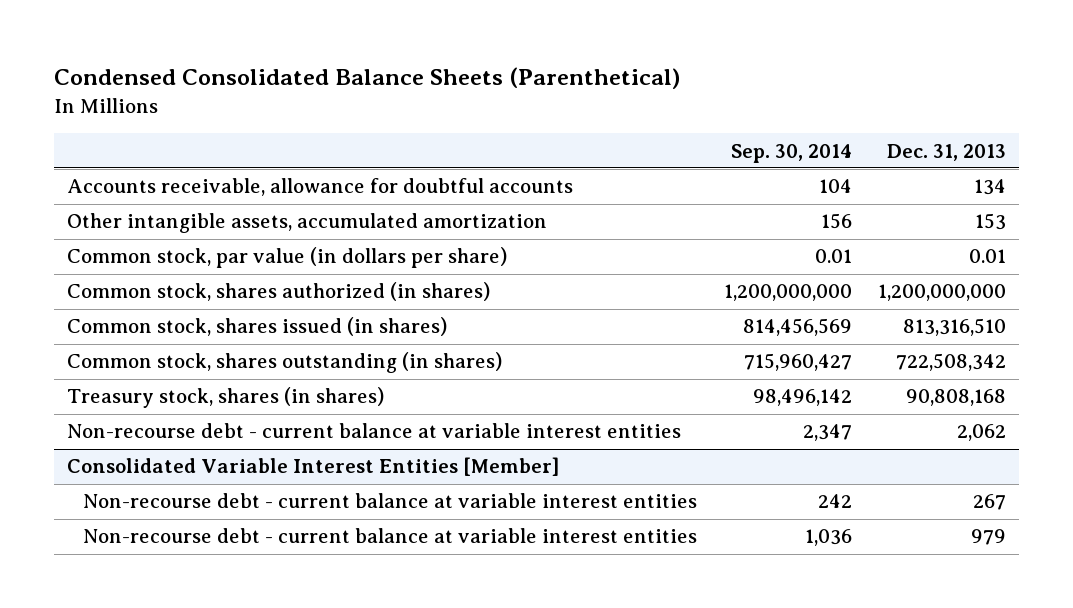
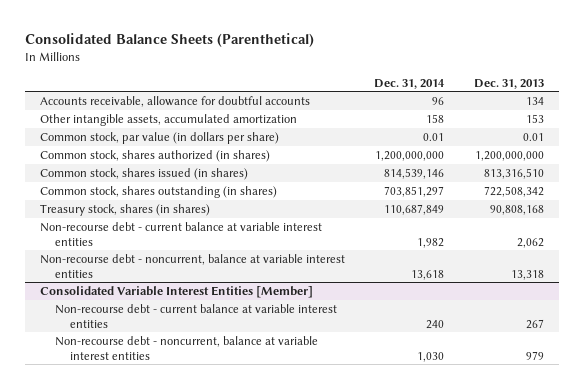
[53,67,680,90] Condensed Consolidated Balance Sheets (Parenthetical) -> [24,33,314,48] Consolidated Balance Sheets (Parenthetical)
[730,143,852,163] Sep. 30, 2014 -> none
none -> [374,78,446,89] Dec. 31, 2014
none -> [39,254,345,278] Non-recourse debt - noncurrent, balance at variable interest entities
[83,528,698,544] Non-recourse debt - current balance at variable interest entities -> [54,336,318,360] Non-recourse debt - noncurrent, balance at variable interest entities

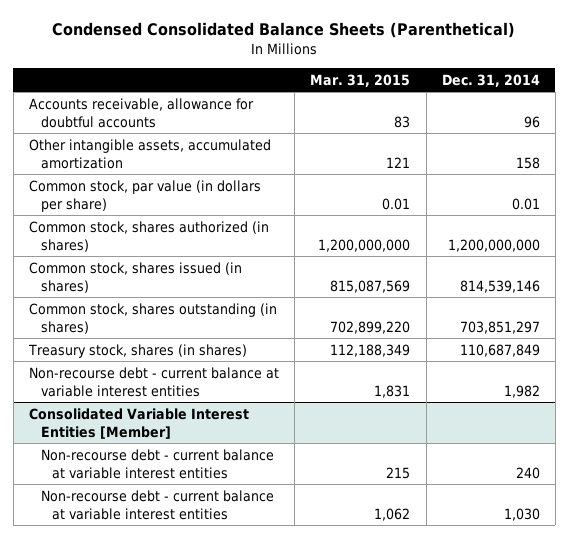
[24,33,314,48] Consolidated Balance Sheets (Parenthetical) -> [52,22,516,39] Condensed Consolidated Balance Sheets (Parenthetical)
[474,78,545,89] Dec. 31, 2013 -> none
none -> [310,73,411,87] Mar. 31, 2015
[39,254,345,278] Non-recourse debt - noncurrent, balance at variable interest entities -> none
[54,336,318,360] Non-recourse debt - noncurrent, balance at variable interest entities -> [40,489,274,520] Non-recourse debt - current balance at variable interest entities

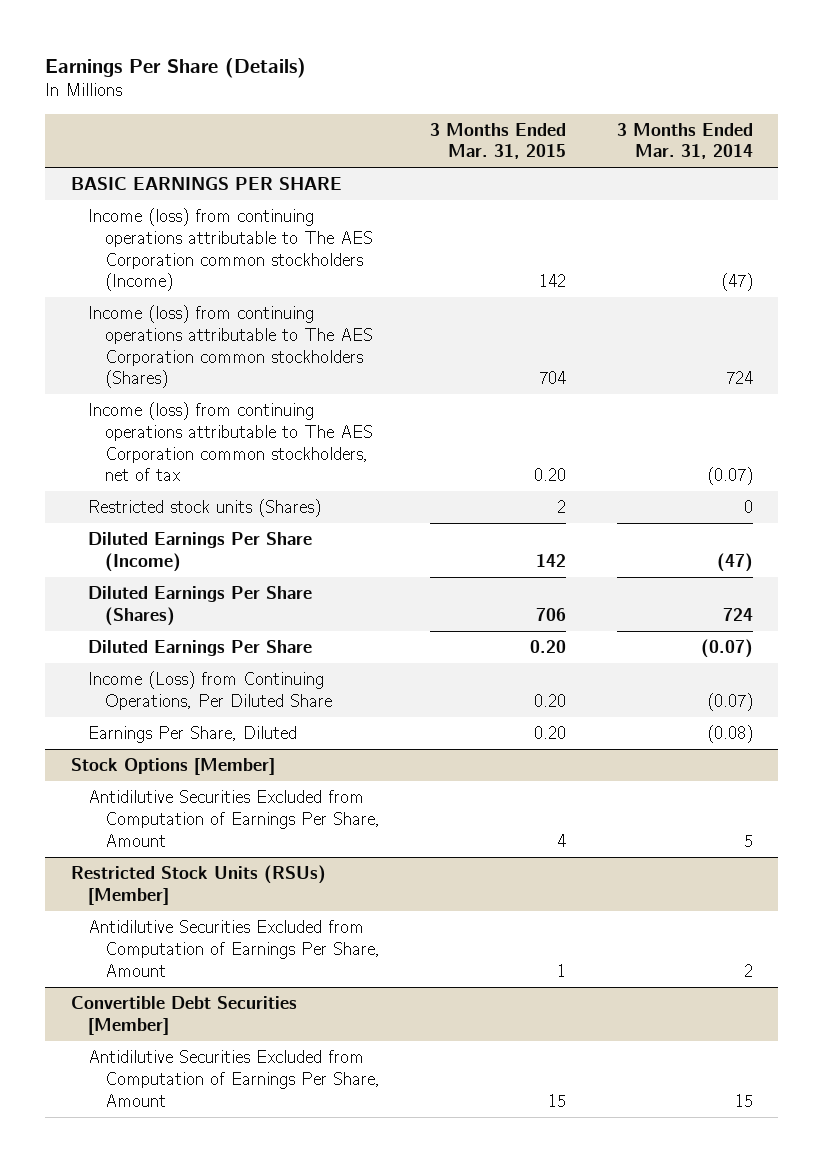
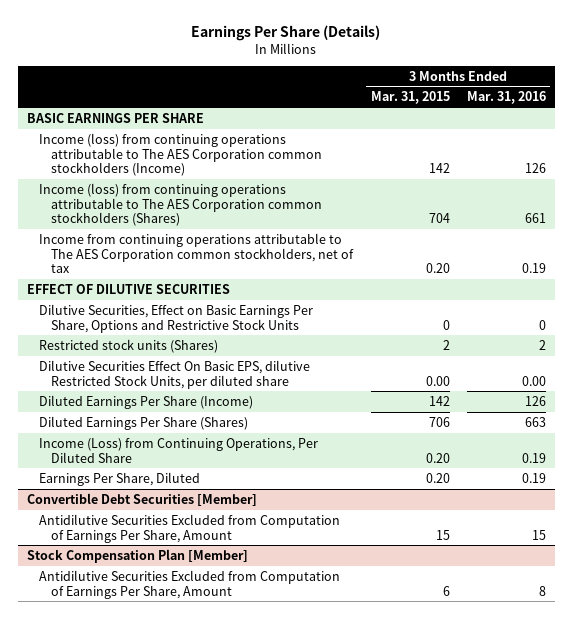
[616,122,753,160] 3 Months Ended Mar. 31, 2014 -> none
none -> [467,91,547,105] Mar. 31, 2016
[87,402,374,482] Income (loss) from continuing operations attributable to The AES Corporation common stockholders, net of tax -> [38,232,355,274] Income from continuing operations attributable to The AES Corporation common stockholders, net of tax
none -> [26,283,230,294] EFFECT OF DILUTIVE SECURITIES
none -> [38,303,313,333] Dilutive Securities, Effect on Basic Earnings Per Share, Options and Restrictive Stock Units
none -> [38,359,310,389] Dilutive Securities Effect On Basic EPS, dilutive Restricted Stock Units, per diluted share
[87,640,312,657] Diluted Earnings Per Share -> none
[70,758,275,776] Stock Options [Member] -> none
[87,790,381,847] Antidilutive Securities Excluded from Computation of Earnings Per Share, Amount -> none
[70,865,326,905] Restricted Stock Units (RSUs) [Member] -> none
[87,920,381,977] Antidilutive Securities Excluded from Computation of Earnings Per Share, Amount -> none
none -> [26,548,248,563] Stock Compensation Plan [Member]
none -> [38,569,340,599] Antidilutive Securities Excluded from Computation of Earnings Per Share, Amount

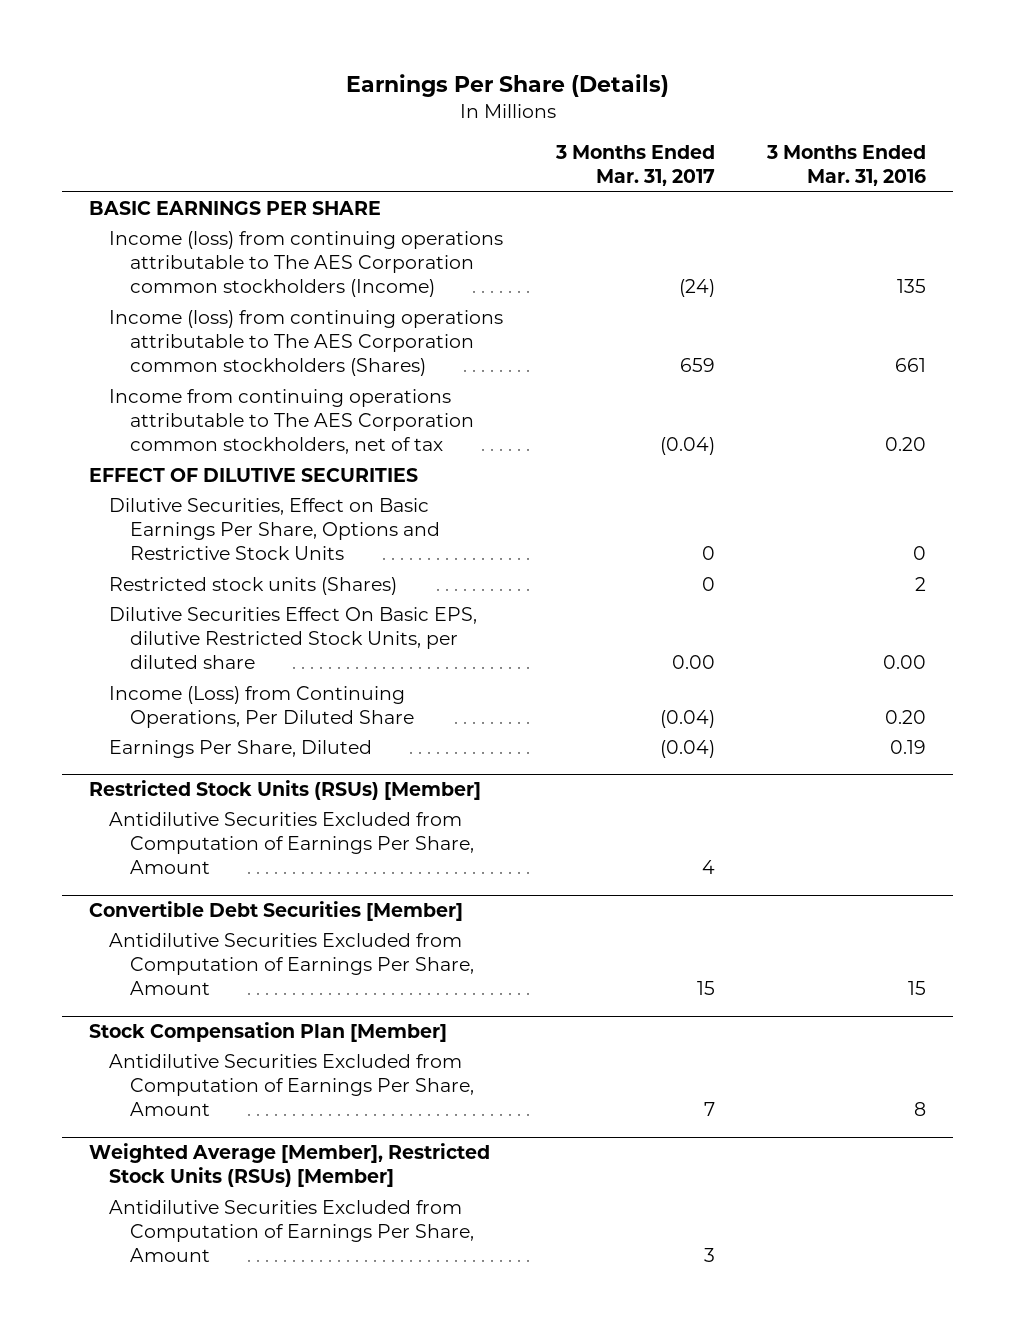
[370,91,450,105] Mar. 31, 2015 -> none
none -> [554,144,715,187] 3 Months Ended Mar. 31, 2017
[525,163,547,174] 126 -> [897,279,927,294] 135
[522,263,547,274] 0.19 -> [885,437,927,452] 0.20
[38,394,253,409] Diluted Earnings Per Share (Income) -> none
[38,415,248,430] Diluted Earnings Per Share (Shares) -> none
[522,452,547,463] 0.19 -> [885,710,927,725] 0.20
none -> [88,779,481,800] Restricted Stock Units (RSUs) [Member]
none -> [109,811,475,875] Antidilutive Securities Excluded from Computation of Earnings Per Share, Amount
none -> [88,1142,490,1188] Weighted Average [Member], Restricted Stock Units (RSUs) [Member]
none -> [109,1199,475,1263] Antidilutive Securities Excluded from Computation of Earnings Per Share, Amount

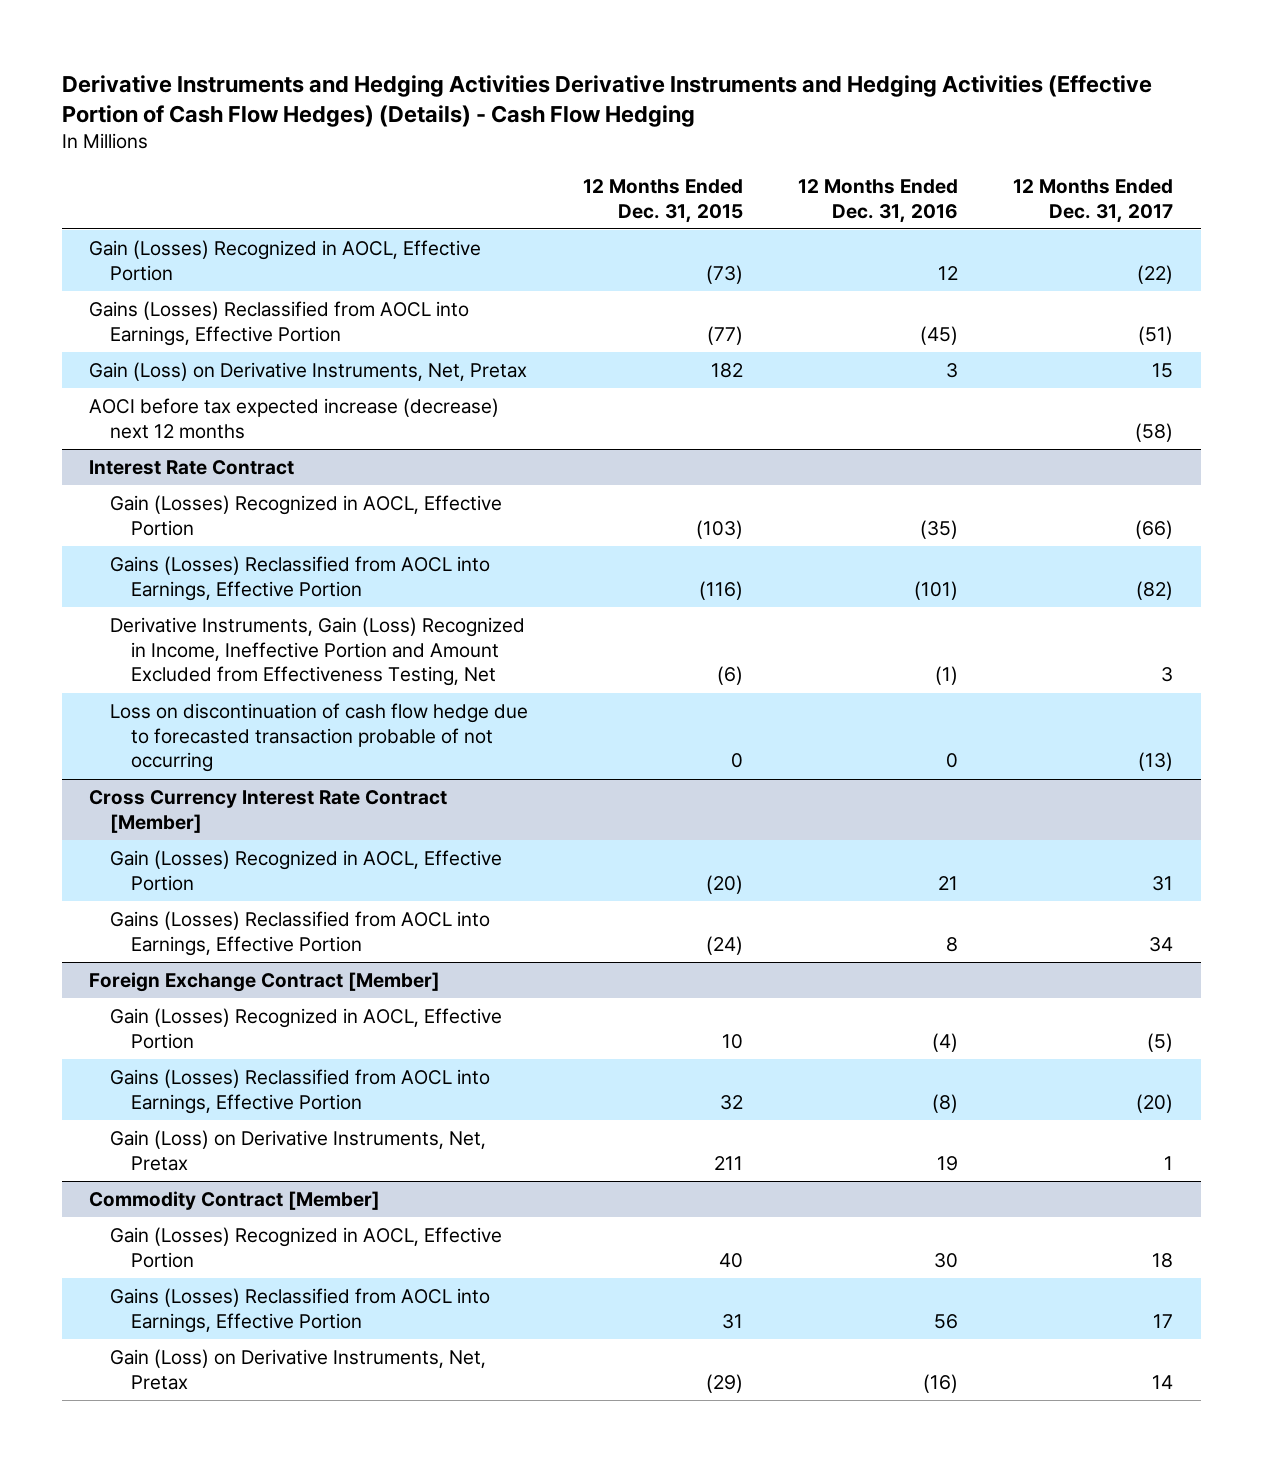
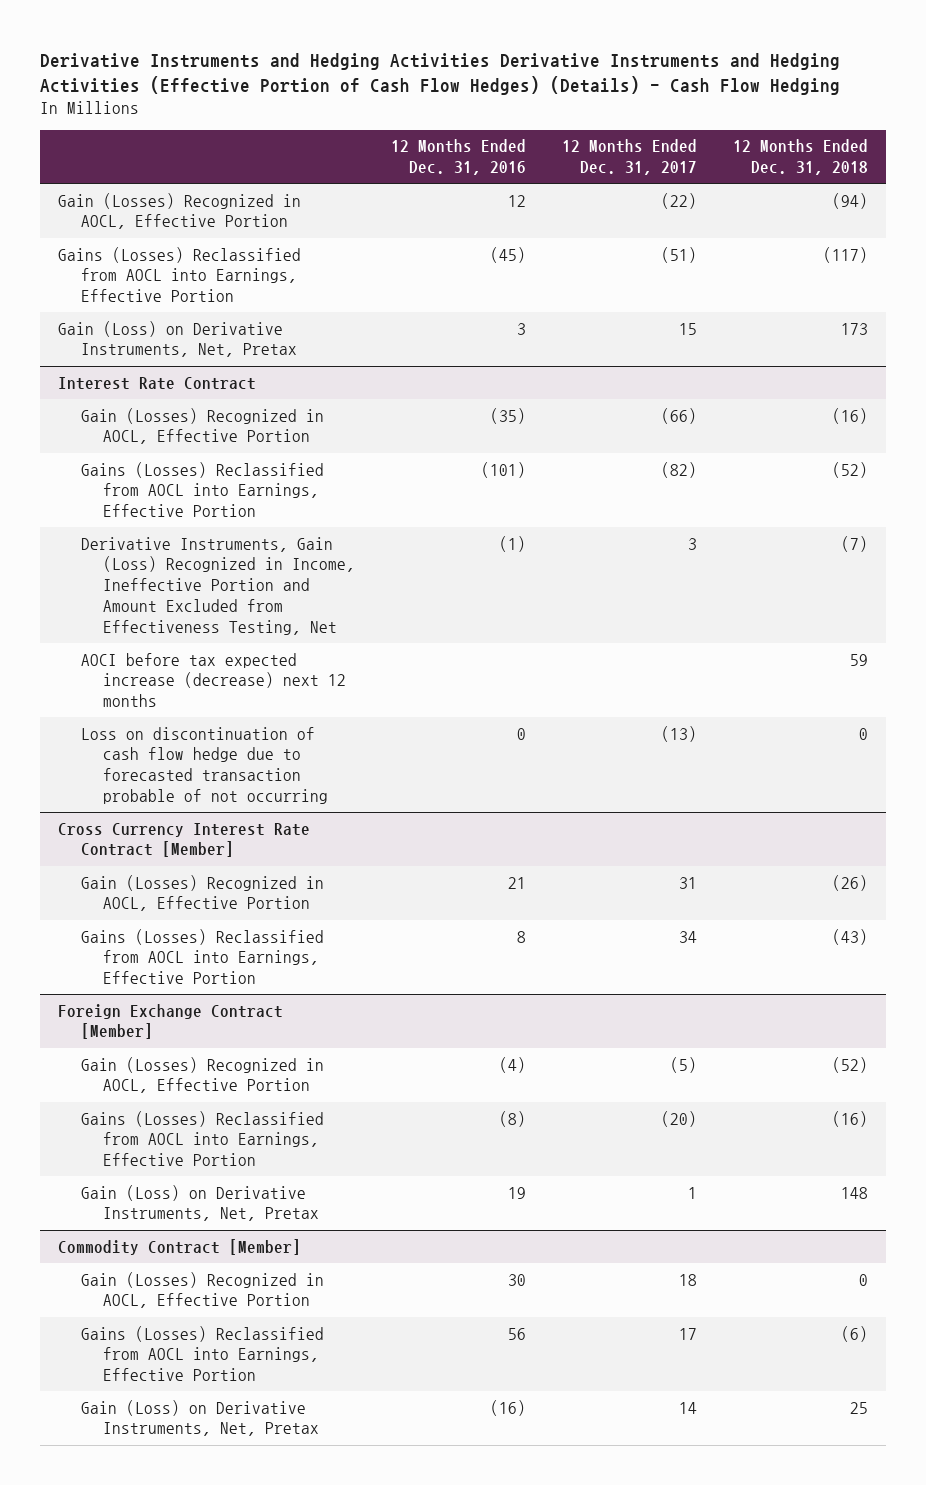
[583,178,744,223] 12 Months Ended Dec. 31, 2015 -> none
none -> [732,139,868,175] 12 Months Ended Dec. 31, 2018
[89,398,500,439] AOCI before tax expected increase (decrease) next 12 months -> none
none -> [80,652,347,708] AOCI before tax expected increase (decrease) next 12 months

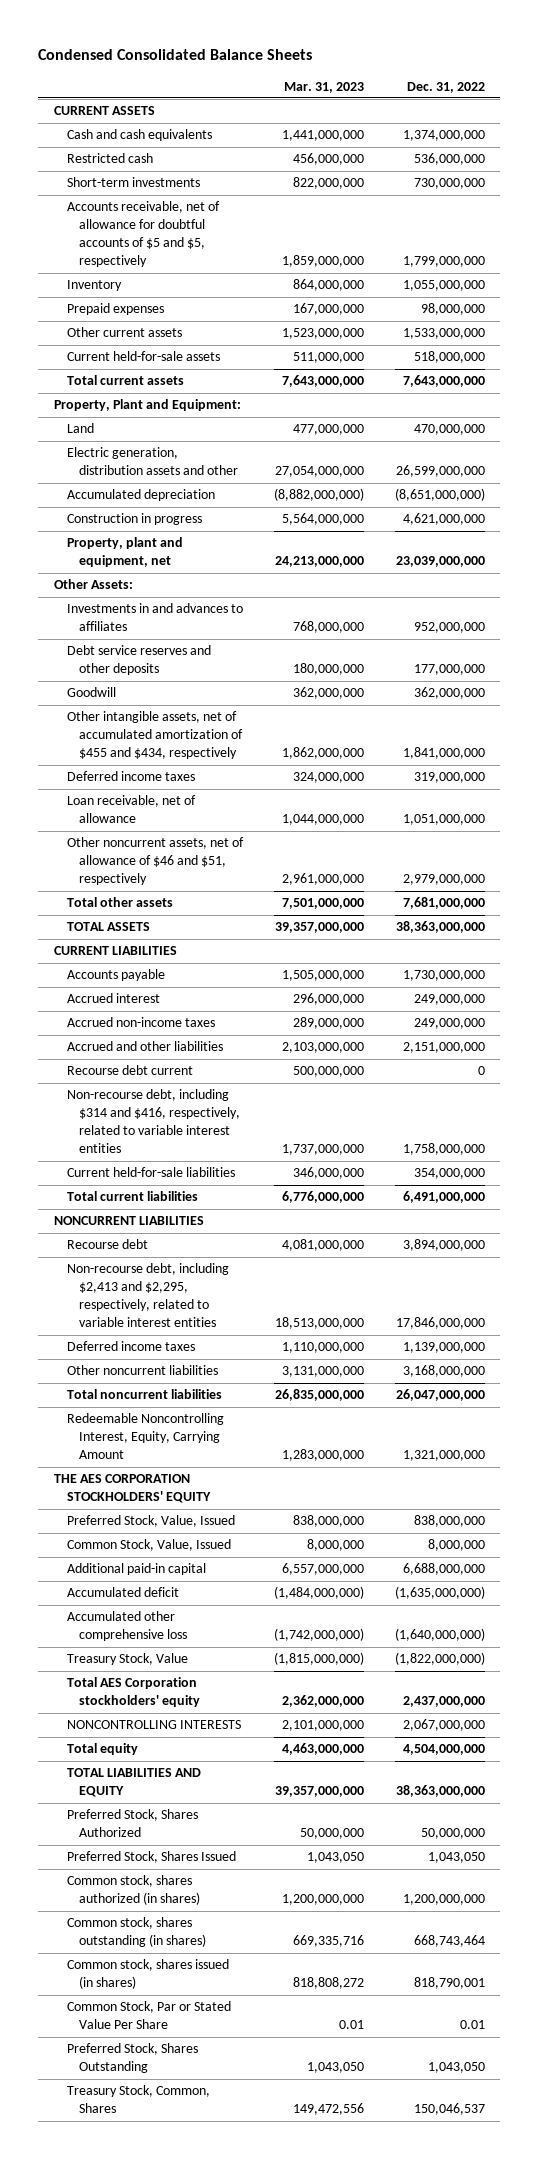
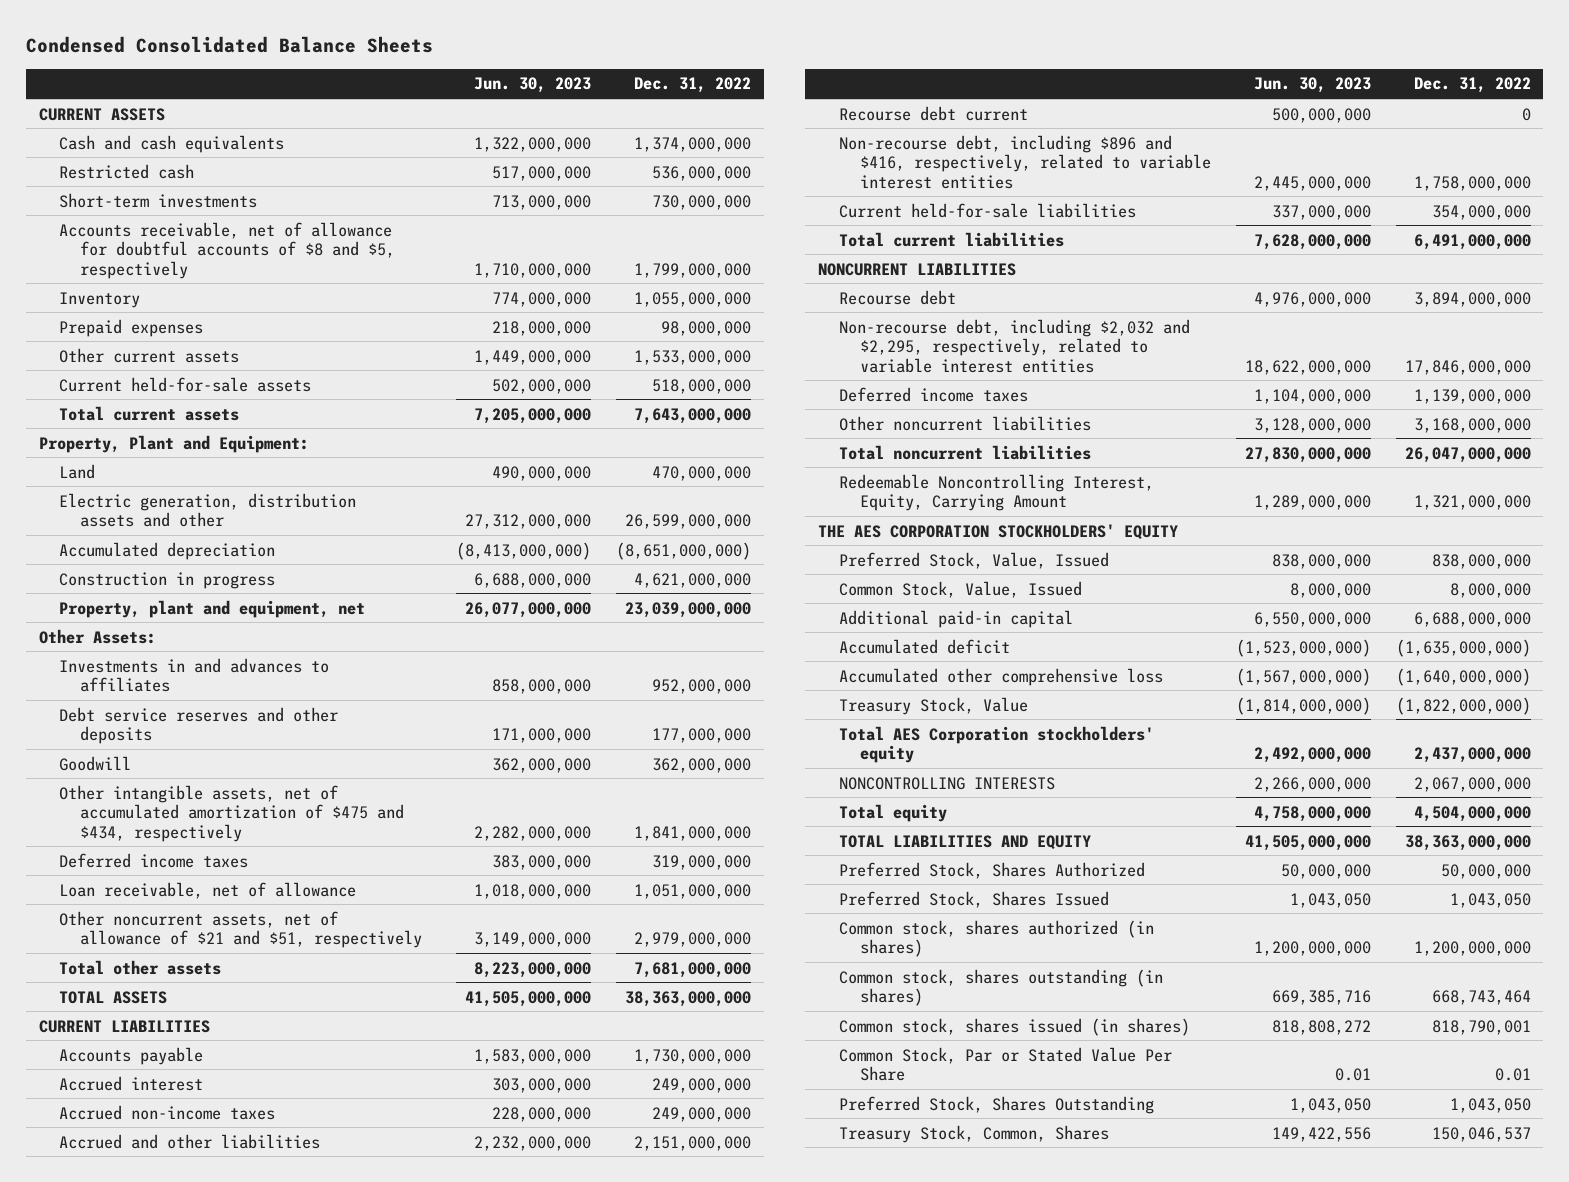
[283,81,364,93] Mar. 31, 2023 -> none
none -> [474,77,592,94] Jun. 30, 2023
[66,201,220,268] Accounts receivable, net of allowance for doubtful accounts of $5 and $5, respectively -> [59,221,396,279] Accounts receivable, net of allowance for doubtful accounts of $8 and $5, respectively
[66,711,244,760] Other intangible assets, net of accumulated amortization of $455 and $434, respectively -> [59,784,405,842] Other intangible assets, net of accumulated amortization of $475 and $434, respectively
[66,837,244,886] Other noncurrent assets, net of allowance of $46 and $51, respectively -> [59,910,423,949] Other noncurrent assets, net of allowance of $21 and $51, respectively
[66,1089,241,1154] Non-recourse debt, including $314 and $416, respectively, related to variable interest entities -> [838,134,1211,189] Non-recourse debt, including $896 and $416, respectively, related to variable interest entities
[66,1263,229,1328] Non-recourse debt, including $2,413 and $2,295, respectively, related to variable interest entities -> [838,318,1190,373] Non-recourse debt, including $2,032 and $2,295, respectively, related to variable interest entities

